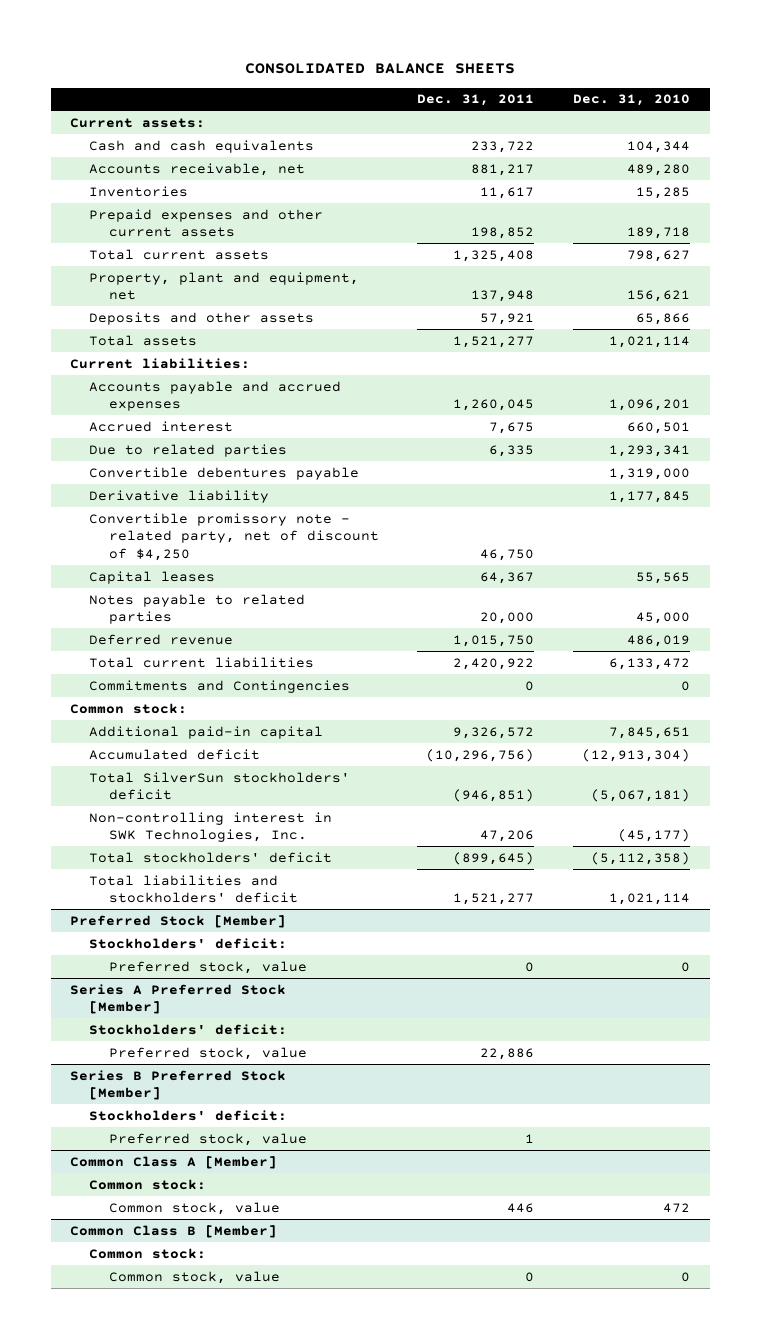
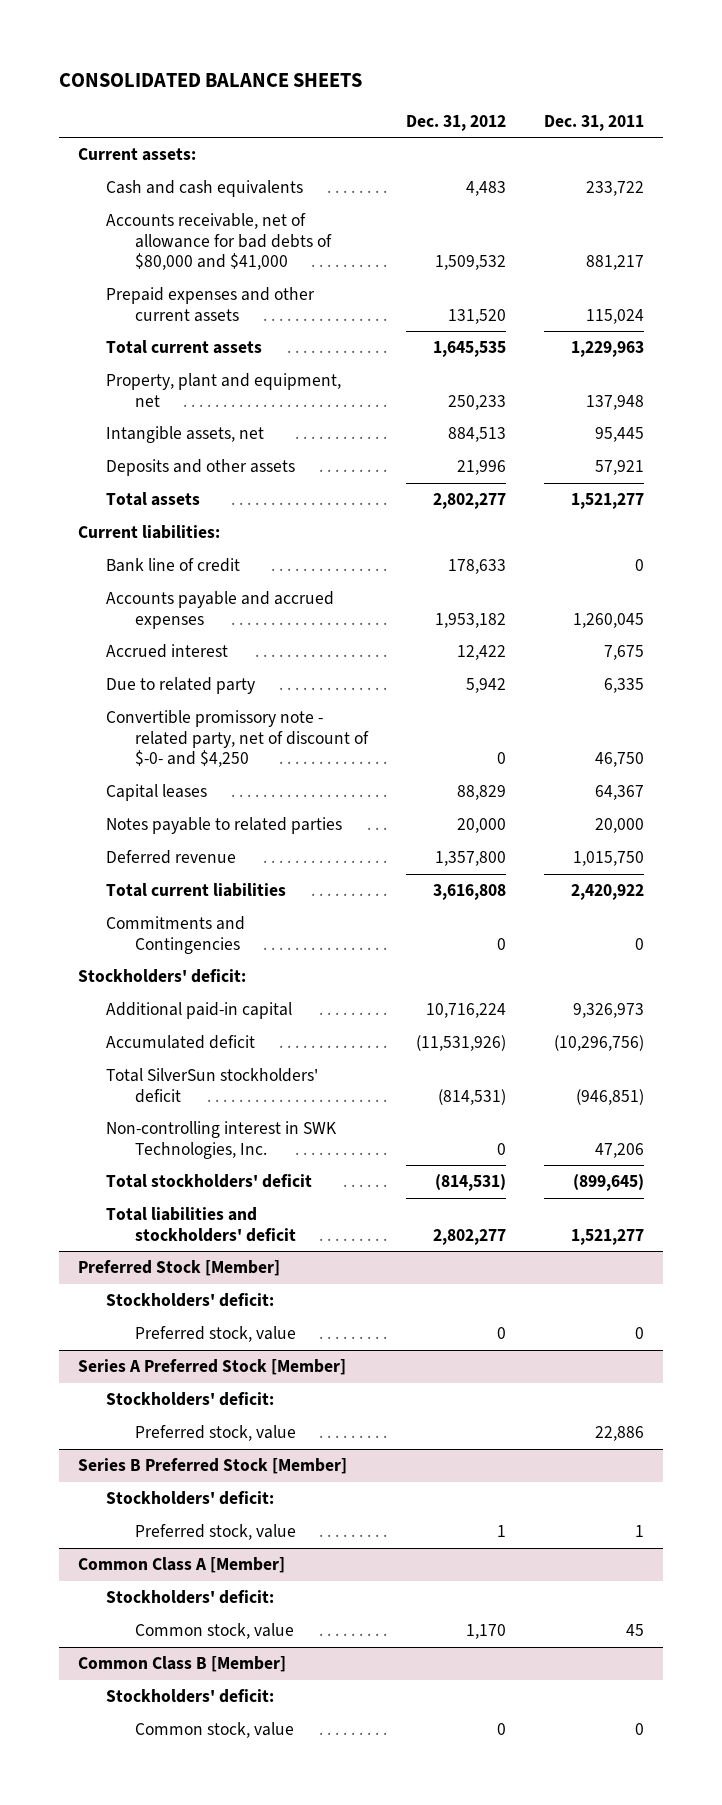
[573,94,691,107] Dec. 31, 2010 -> none
none -> [405,114,506,131] Dec. 31, 2012
[89,185,189,197] Inventories -> none
[89,162,306,176] Accounts receivable, net -> [106,213,332,271] Accounts receivable, net of allowance for bad debts of $80,000 and $41,000
[471,227,535,240] 198,852 -> [585,308,644,324] 115,024
[453,249,535,262] 1,325,408 -> [570,341,644,358] 1,229,963
none -> [106,426,265,444] Intangible assets, net
none -> [106,558,241,573] Bank line of credit
[89,466,360,480] Convertible debentures payable -> none
[89,489,270,503] Derivative liability -> none
[89,443,288,457] Due to related parties -> [106,677,256,695] Due to related party
[89,512,379,562] Convertible promissory note - related party, net of discount of $4,250 -> [106,710,369,768] Convertible promissory note - related party, net of discount of $-0- and $4,250
[70,702,188,714] Common stock: -> none
none -> [78,969,247,984] Stockholders' deficit:
[453,726,535,739] 9,326,572 -> [572,1003,644,1019] 9,326,973
[89,1178,207,1190] Common stock: -> none
none -> [106,1590,275,1605] Stockholders' deficit:
[507,1202,535,1213] 446 -> [625,1624,644,1637] 45
[89,1247,207,1259] Common stock: -> none
none -> [106,1689,275,1704] Stockholders' deficit:

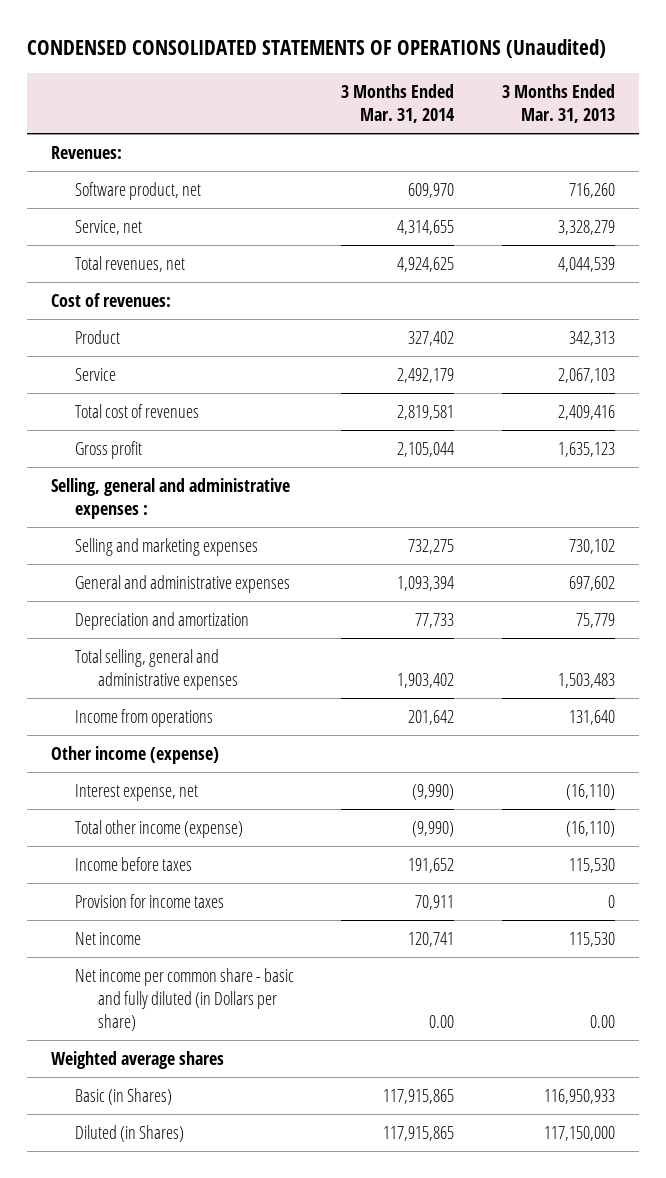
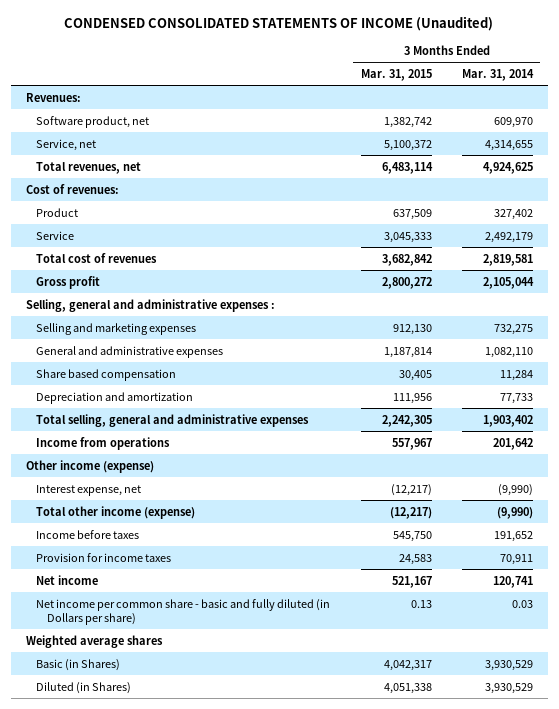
[26,39,606,59] CONDENSED CONSOLIDATED STATEMENTS OF OPERATIONS (Unaudited) -> [64,15,494,31] CONDENSED CONSOLIDATED STATEMENTS OF INCOME (Unaudited)
[502,84,616,124] 3 Months Ended Mar. 31, 2013 -> none
none -> [360,68,432,81] Mar. 31, 2015
[397,575,455,591] 1,093,394 -> [484,346,533,358] 1,082,110
none -> [36,368,177,381] Share based compensation
[429,1015,455,1029] 0.00 -> [511,599,533,608] 0.03
[383,1088,455,1104] 117,915,865 -> [484,659,533,671] 3,930,529
[383,1125,455,1141] 117,915,865 -> [484,682,533,694] 3,930,529

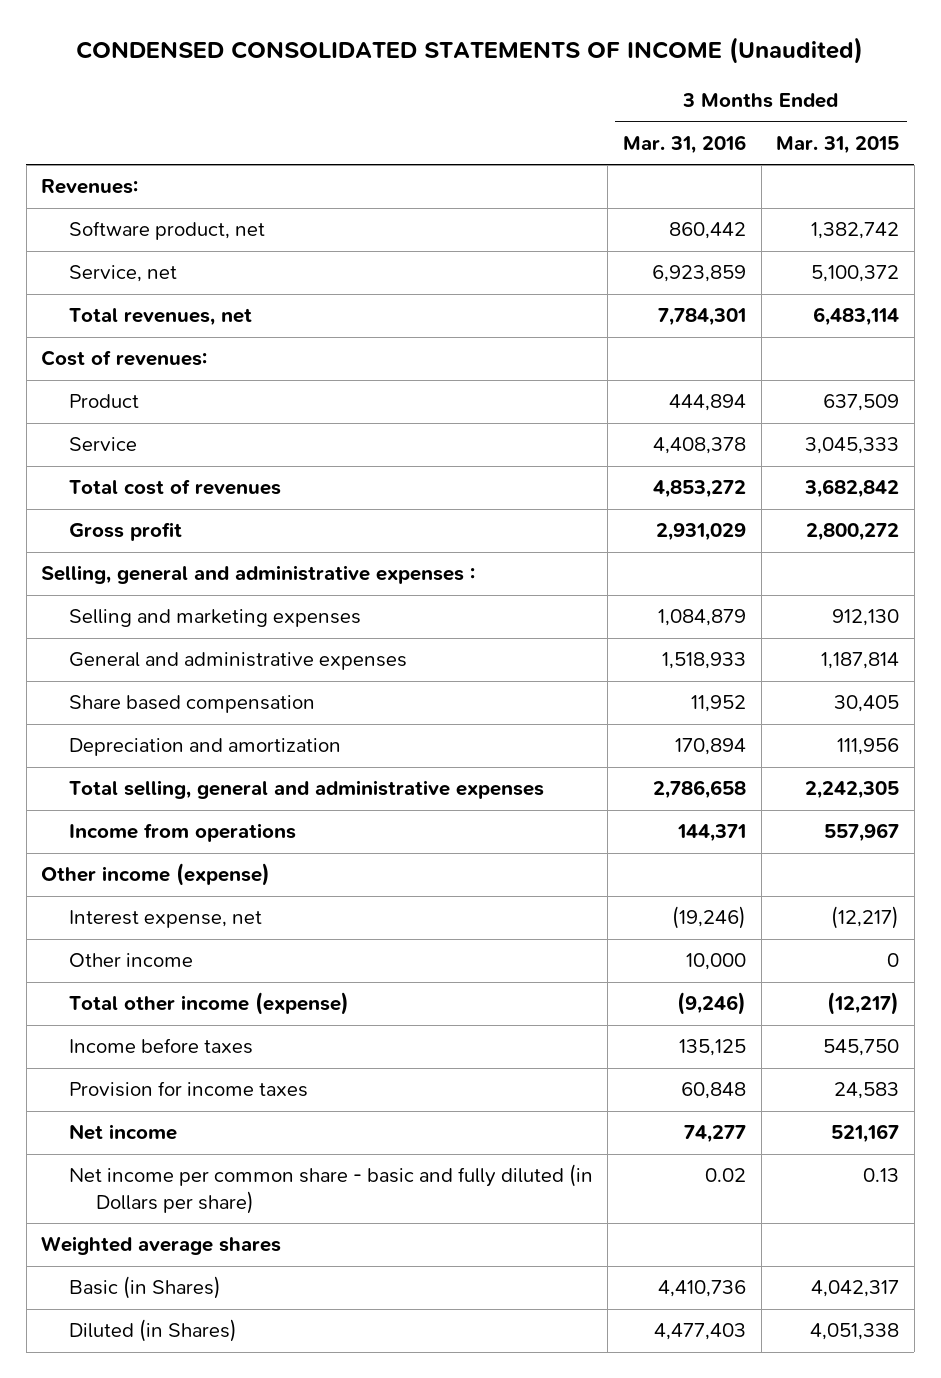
[461,68,534,81] Mar. 31, 2014 -> none
none -> [622,134,746,154] Mar. 31, 2016
none -> [68,953,193,968] Other income

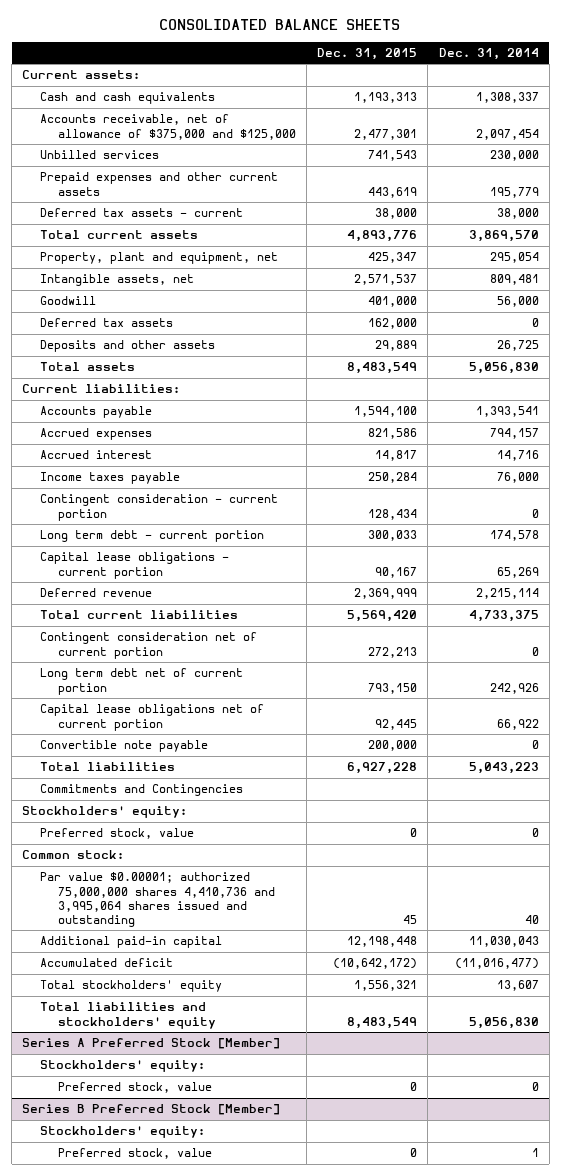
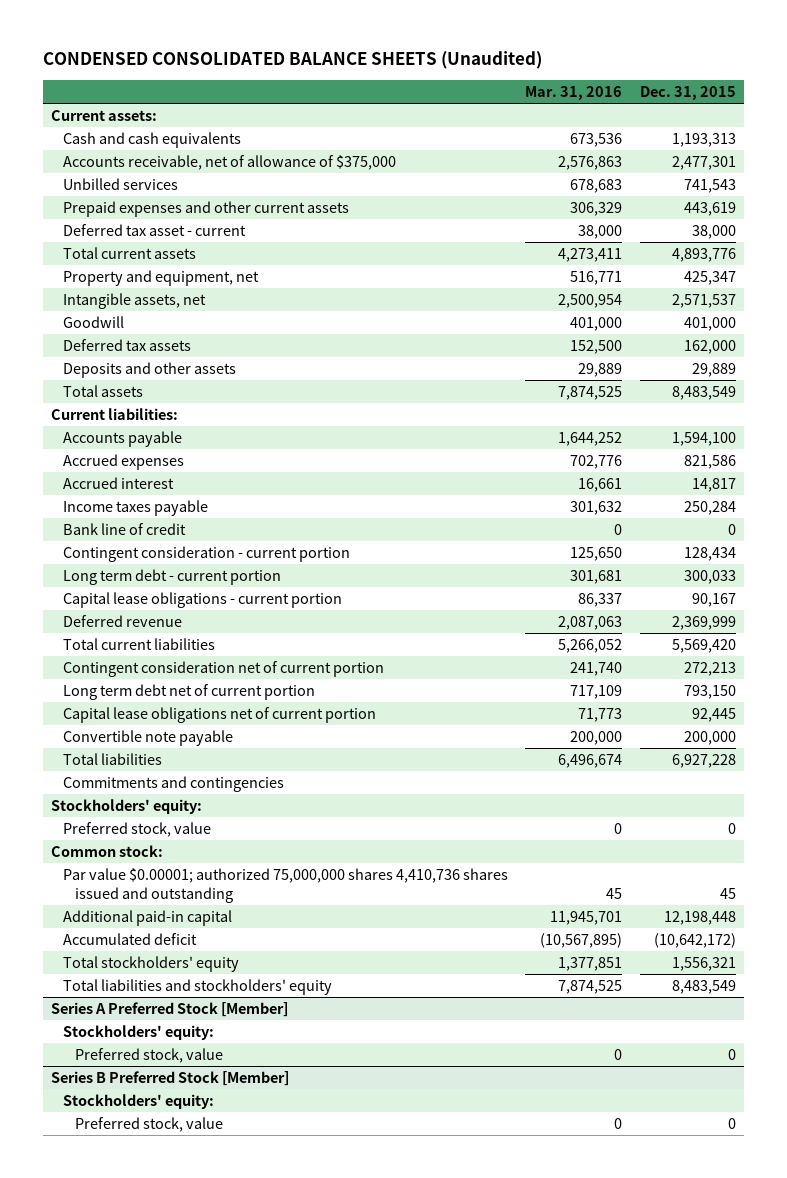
[159,18,401,30] CONSOLIDATED BALANCE SHEETS -> [42,51,542,70] CONDENSED CONSOLIDATED BALANCE SHEETS (Unaudited)
[438,47,539,60] Dec. 31, 2014 -> none
none -> [525,85,623,100] Mar. 31, 2016
[39,114,296,140] Accounts receivable, net of allowance of $375,000 and $125,000 -> [63,154,397,170] Accounts receivable, net of allowance of $375,000
[39,208,243,218] Deferred tax assets - current -> [63,223,247,236] Deferred tax asset - current
[39,252,278,265] Property, plant and equipment, net -> [63,269,260,286] Property and equipment, net
none -> [63,522,187,535] Bank line of credit
[39,784,243,797] Commitments and Contingencies -> [63,775,285,792] Commitments and contingencies
[39,872,275,927] Par value $0.00001; authorized 75,000,000 shares 4,410,736 and 3,995,064 shares issued and outstanding -> [63,867,509,903] Par value $0.00001; authorized 75,000,000 shares 4,410,736 shares issued and outstanding

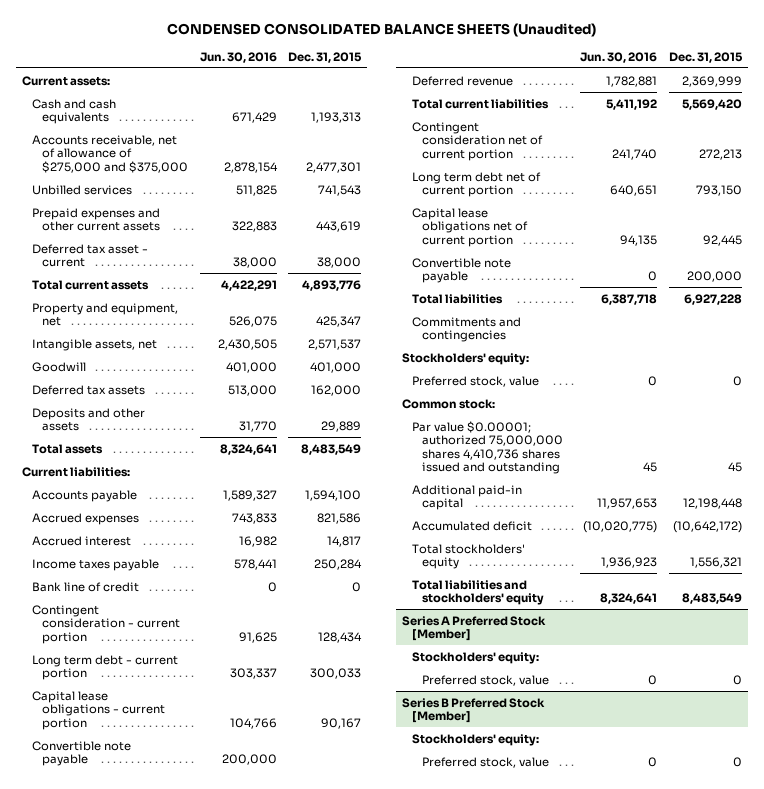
[525,85,623,100] Mar. 31, 2016 -> none
none -> [199,51,277,63] Jun. 30, 2016
[63,154,397,170] Accounts receivable, net of allowance of $375,000 -> [31,134,188,173] Accounts receivable, net of allowance of $275,000 and $375,000
none -> [31,740,131,767] Convertible note payable

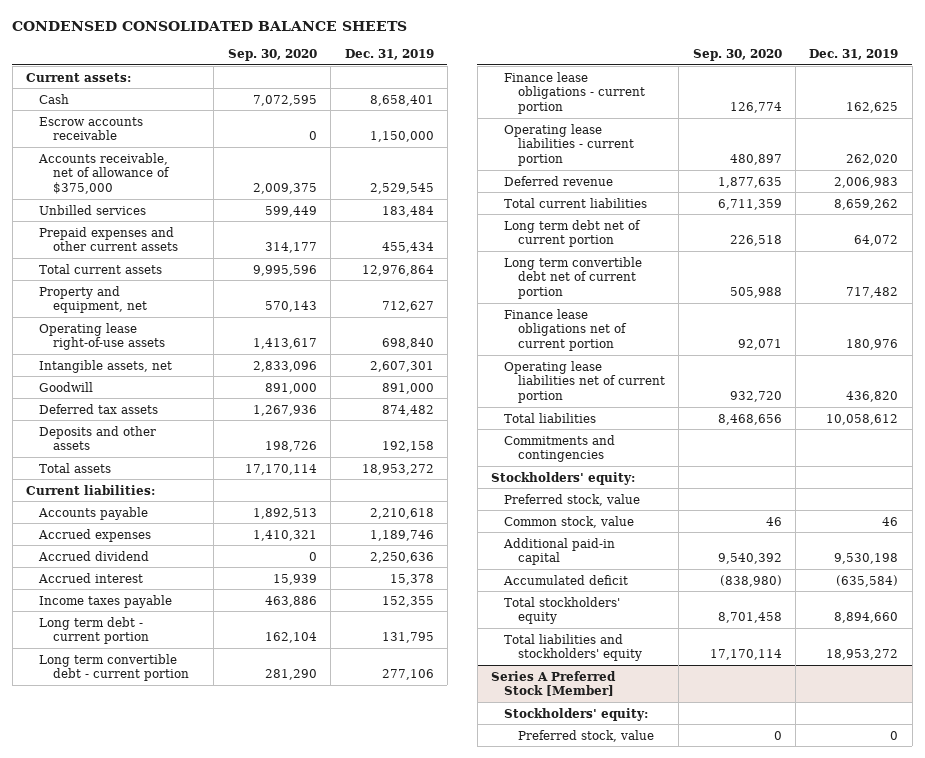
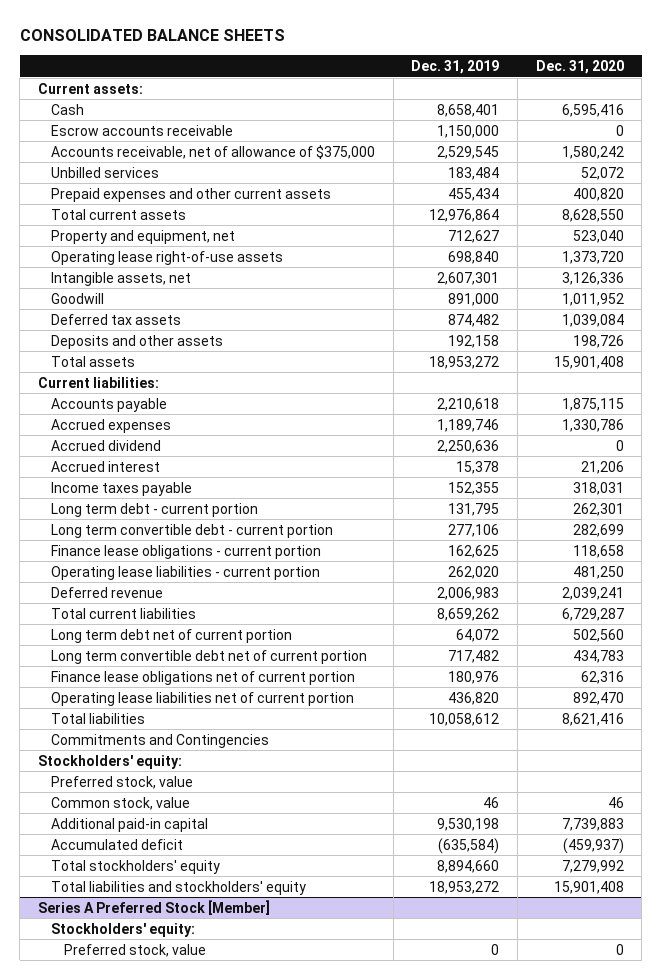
[12,20,408,31] CONDENSED CONSOLIDATED BALANCE SHEETS -> [19,29,285,42] CONSOLIDATED BALANCE SHEETS
[227,48,317,61] Sep. 30, 2020 -> none
none -> [535,59,624,74] Dec. 31, 2020
[504,434,616,463] Commitments and contingencies -> [51,733,270,748] Commitments and Contingencies

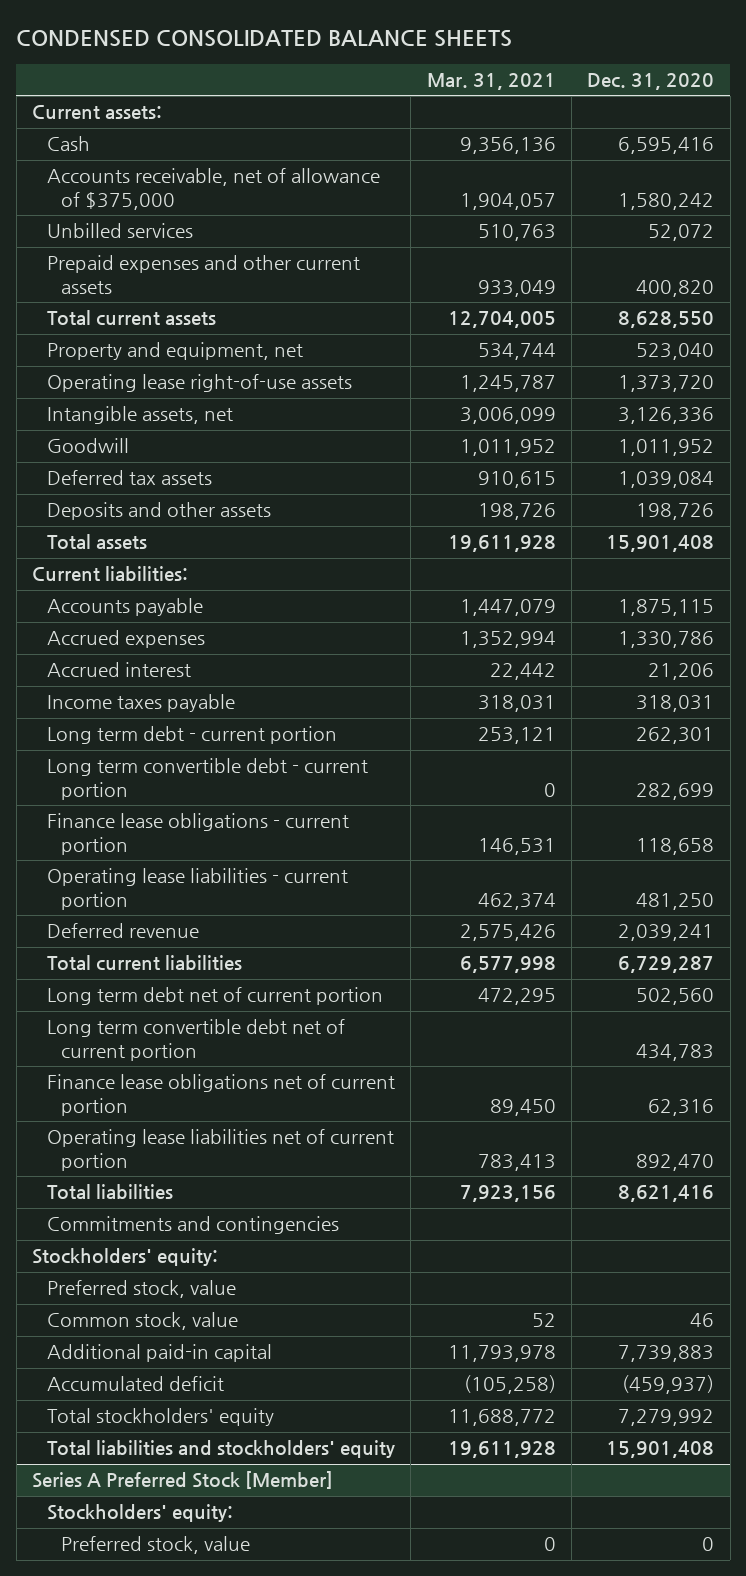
[19,29,285,42] CONSOLIDATED BALANCE SHEETS -> [16,30,513,48] CONDENSED CONSOLIDATED BALANCE SHEETS
[411,59,500,74] Dec. 31, 2019 -> none
none -> [426,73,556,91] Mar. 31, 2021
[51,124,234,136] Escrow accounts receivable -> none
[51,439,162,451] Accrued dividend -> none
[51,733,270,748] Commitments and Contingencies -> [46,1216,339,1235] Commitments and contingencies

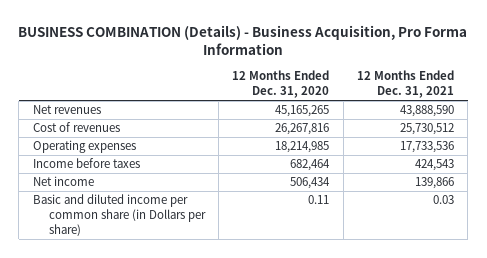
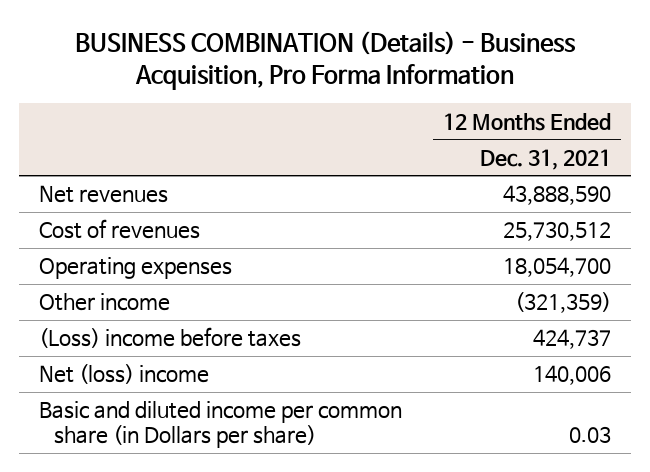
[232,70,330,99] 12 Months Ended Dec. 31, 2020 -> none
[400,141,455,154] 17,733,536 -> [503,257,612,278] 18,054,700
none -> [39,293,171,312] Other income
[32,158,140,169] Income before taxes -> [39,327,302,349] (Loss) income before taxes
[415,159,455,172] 424,543 -> [533,329,612,350] 424,737
[32,176,94,187] Net income -> [39,364,210,385] Net (loss) income
[415,177,455,190] 139,866 -> [533,365,612,386] 140,006

